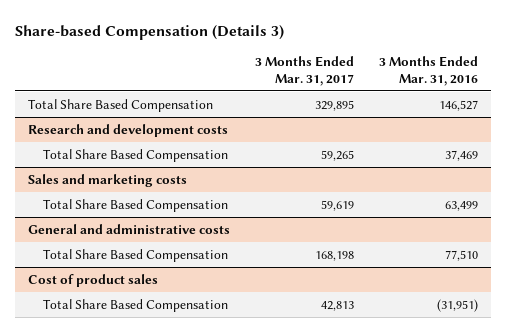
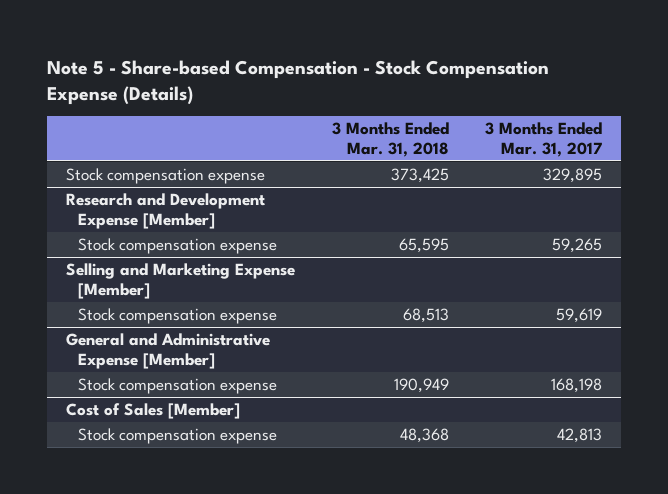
[14,24,284,40] Share-based Compensation (Details 3) -> [47,59,550,105] Note 5 - Share-based Compensation - Stock Compensation Expense (Details)
[379,56,479,86] 3 Months Ended Mar. 31, 2016 -> none
none -> [331,122,449,158] 3 Months Ended Mar. 31, 2018
[27,98,213,112] Total Share Based Compensation -> [65,167,265,184] Stock compensation expense
[27,123,228,137] Research and development costs -> [65,192,265,229] Research and Development Expense [Member]
[43,148,229,162] Total Share Based Compensation -> [78,237,278,254] Stock compensation expense
[27,173,187,187] Sales and marketing costs -> [65,262,295,299] Selling and Marketing Expense [Member]
[43,198,229,212] Total Share Based Compensation -> [78,307,278,324] Stock compensation expense
[27,223,230,234] General and administrative costs -> [65,332,270,369] General and Administrative Expense [Member]
[43,248,229,262] Total Share Based Compensation -> [78,377,278,394] Stock compensation expense
[27,273,158,287] Cost of product sales -> [65,402,240,419] Cost of Sales [Member]
[43,298,229,312] Total Share Based Compensation -> [78,427,278,444] Stock compensation expense

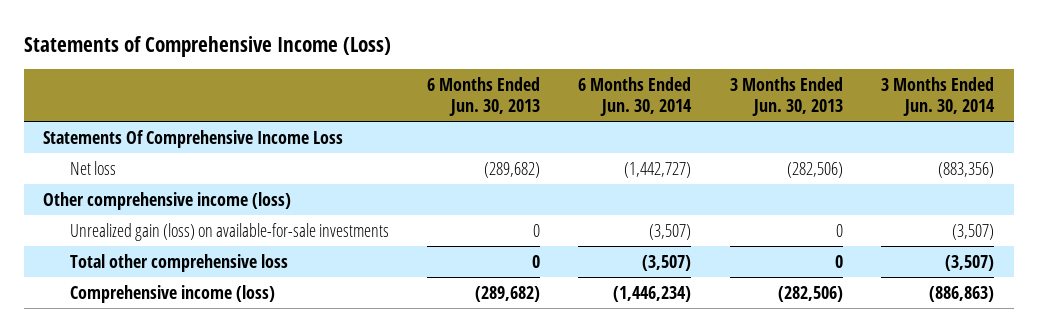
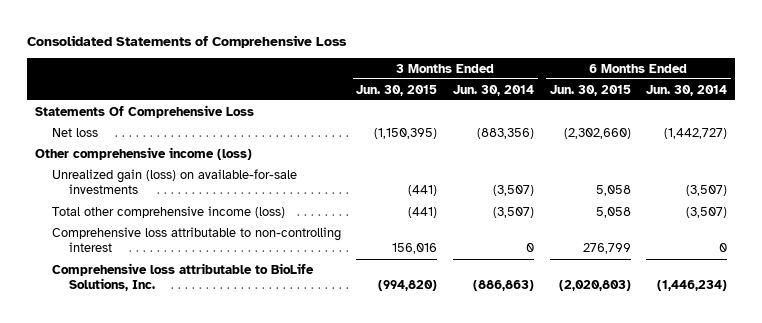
[24,35,392,57] Statements of Comprehensive Income (Loss) -> [26,34,347,48] Consolidated Statements of Comprehensive Loss
[427,76,541,117] 6 Months Ended Jun. 30, 2013 -> none
[729,76,843,117] 3 Months Ended Jun. 30, 2013 -> none
none -> [356,84,438,96] Jun. 30, 2015
none -> [549,84,631,96] Jun. 30, 2015
[43,129,344,148] Statements Of Comprehensive Income Loss -> [34,104,254,118] Statements Of Comprehensive Loss
[69,253,288,272] Total other comprehensive loss -> [51,205,285,218] Total other comprehensive income (loss)
none -> [51,226,341,253] Comprehensive loss attributable to non-controlling interest
[69,284,275,303] Comprehensive income (loss) -> [51,262,314,292] Comprehensive loss attributable to BioLife Solutions, Inc.

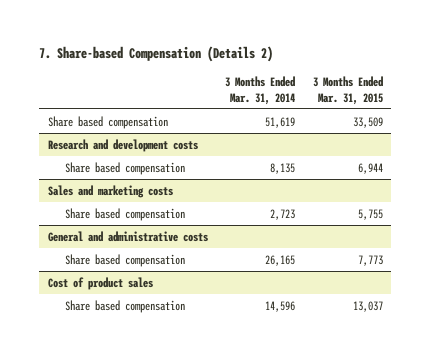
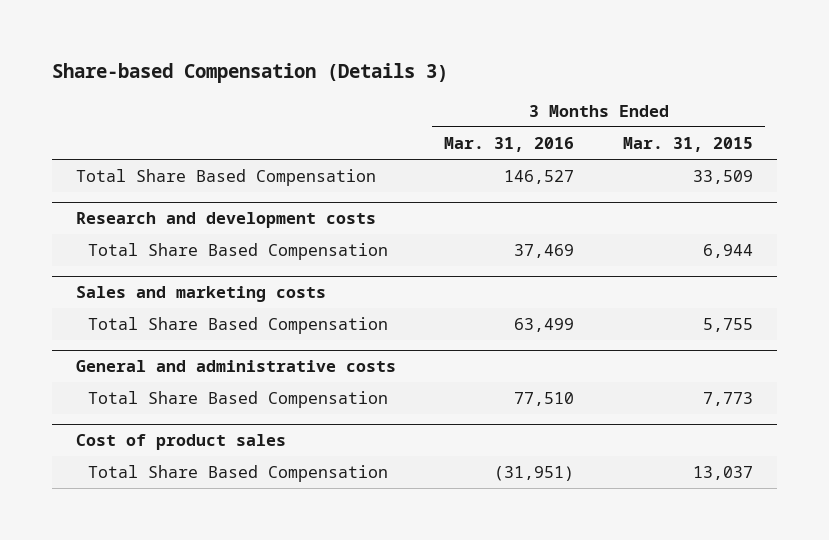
[39,46,274,63] 7. Share-based Compensation (Details 2) -> [51,62,448,83] Share-based Compensation (Details 3)
[225,76,296,105] 3 Months Ended Mar. 31, 2014 -> none
none -> [444,136,575,152] Mar. 31, 2016
[47,115,168,129] Share based compensation -> [76,169,377,187] Total Share Based Compensation
[65,161,186,175] Share based compensation -> [87,243,388,261] Total Share Based Compensation
[65,207,186,221] Share based compensation -> [87,317,388,335] Total Share Based Compensation
[65,253,186,267] Share based compensation -> [87,391,388,409] Total Share Based Compensation
[65,299,186,313] Share based compensation -> [87,465,388,483] Total Share Based Compensation

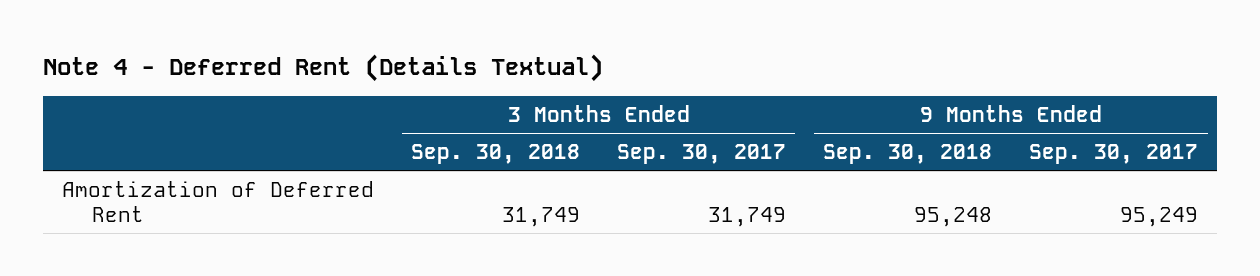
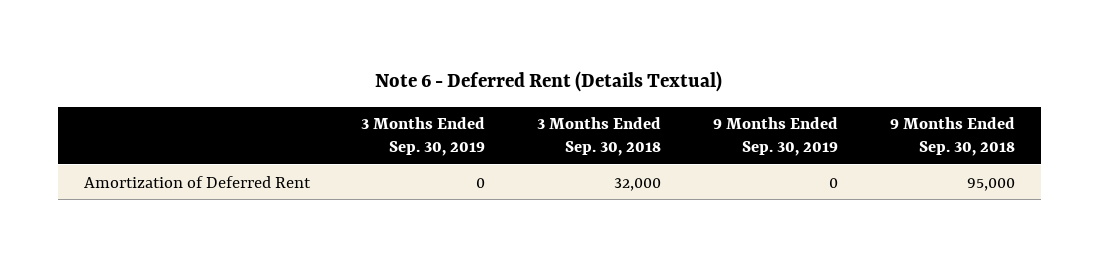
[43,54,604,83] Note 4 - Deferred Rent (Details Textual) -> [375,71,723,93] Note 6 - Deferred Rent (Details Textual)
[617,143,787,164] Sep. 30, 2017 -> none
[1029,143,1199,164] Sep. 30, 2017 -> none
none -> [361,117,486,157] 3 Months Ended Sep. 30, 2019
none -> [713,117,839,157] 9 Months Ended Sep. 30, 2019
[501,207,580,228] 31,749 -> [614,177,662,191] 32,000
[914,207,993,228] 95,248 -> [966,177,1015,191] 95,000

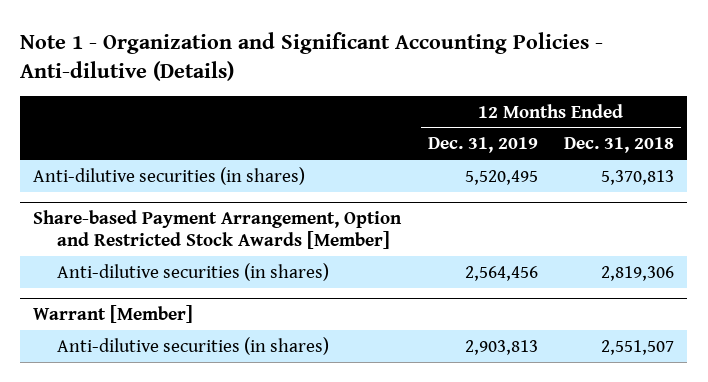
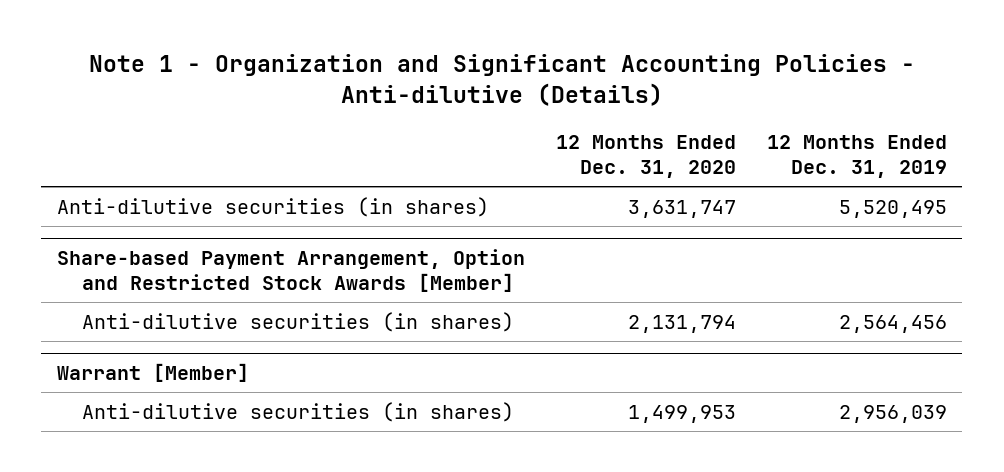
[564,137,675,154] Dec. 31, 2018 -> none
none -> [555,135,736,179] 12 Months Ended Dec. 31, 2020
[464,339,538,355] 2,903,813 -> [838,404,947,423] 2,956,039

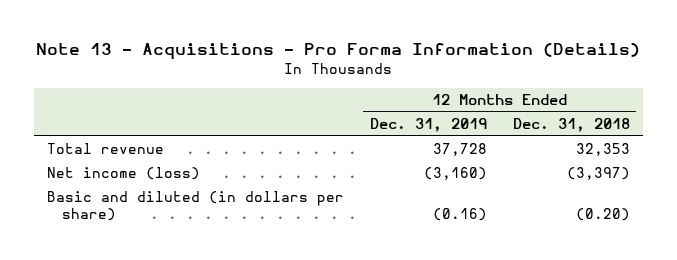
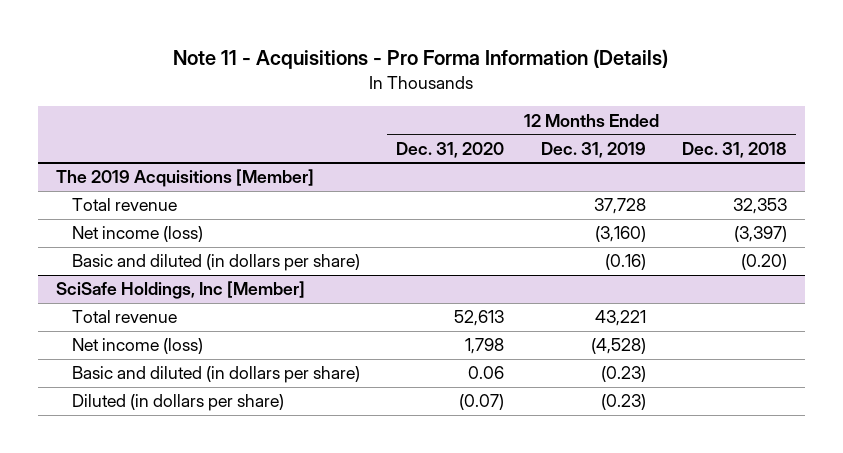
[36,43,641,61] Note 13 - Acquisitions - Pro Forma Information (Details) -> [173,48,669,69] Note 11 - Acquisitions - Pro Forma Information (Details)
none -> [396,141,505,158] Dec. 31, 2020
none -> [55,169,314,188] The 2019 Acquisitions [Member]
none -> [55,281,305,300] SciSafe Holdings, Inc [Member]
none -> [72,310,178,324] Total revenue
none -> [72,338,204,355] Net income (loss)
none -> [72,366,361,384] Basic and diluted (in dollars per share)
none -> [72,394,285,412] Diluted (in dollars per share)

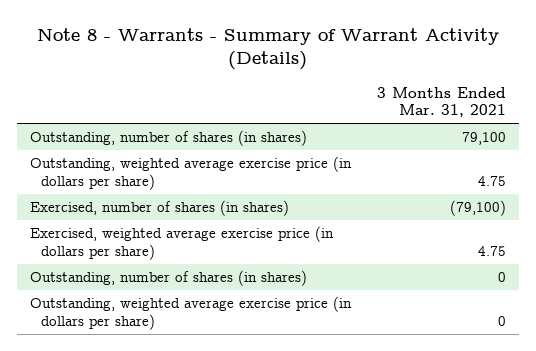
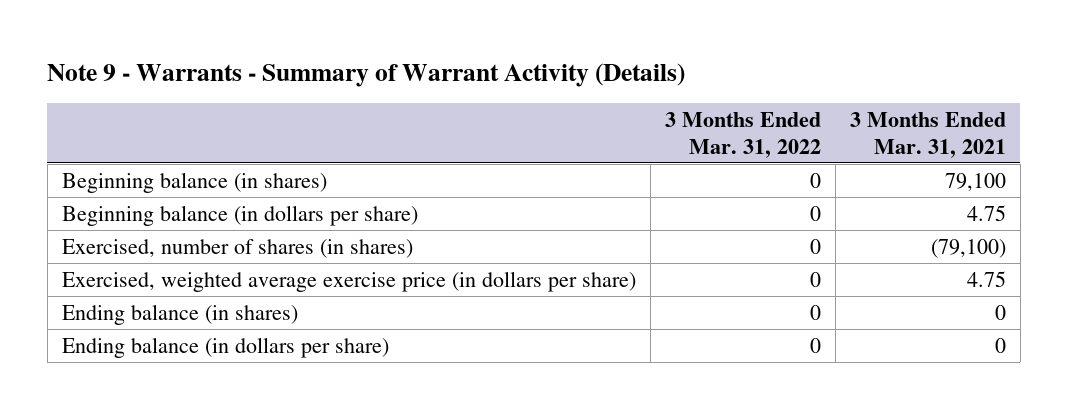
[37,27,500,71] Note 8 - Warrants - Summary of Warrant Activity (Details) -> [47,63,686,88] Note 9 - Warrants - Summary of Warrant Activity (Details)
none -> [664,112,821,158] 3 Months Ended Mar. 31, 2022
[30,130,308,147] Outstanding, number of shares (in shares) -> [61,171,327,193] Beginning balance (in shares)
[30,156,353,190] Outstanding, weighted average exercise price (in dollars per share) -> [61,204,418,226] Beginning balance (in dollars per share)
[30,270,308,287] Outstanding, number of shares (in shares) -> [61,303,298,325] Ending balance (in shares)
[30,296,353,330] Outstanding, weighted average exercise price (in dollars per share) -> [61,336,389,358] Ending balance (in dollars per share)

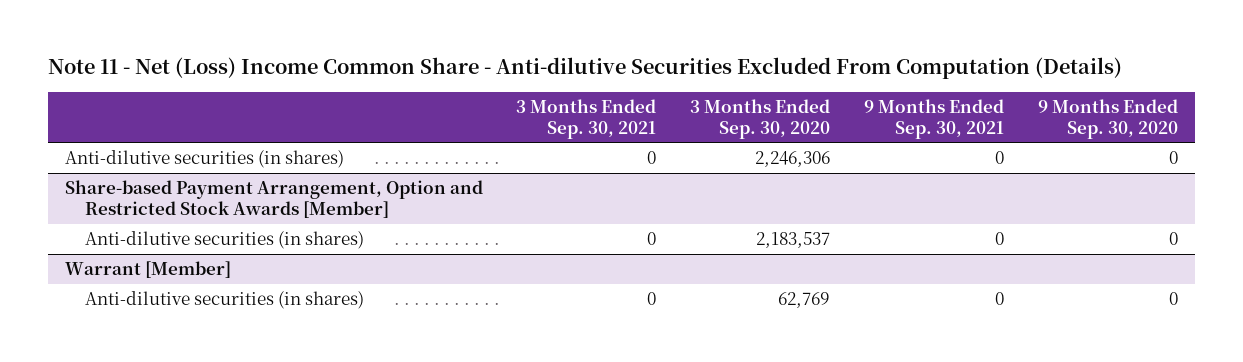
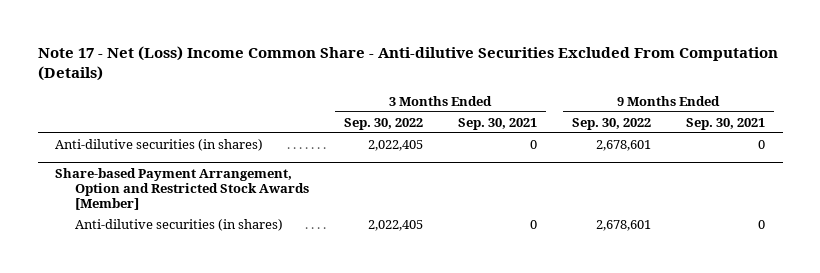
[47,57,1122,80] Note 11 - Net (Loss) Income Common Share - Anti-dilutive Securities Excluded From Computation (Details) -> [37,45,778,81] Note 17 - Net (Loss) Income Common Share - Anti-dilutive Securities Excluded From Computation (Details)
[690,98,831,139] 3 Months Ended Sep. 30, 2020 -> none
[1038,98,1179,139] 9 Months Ended Sep. 30, 2020 -> none
none -> [343,117,423,130] Sep. 30, 2022
none -> [571,117,651,130] Sep. 30, 2022
[64,261,231,279] Warrant [Member] -> none
[85,291,365,310] Anti-dilutive securities (in shares) -> none

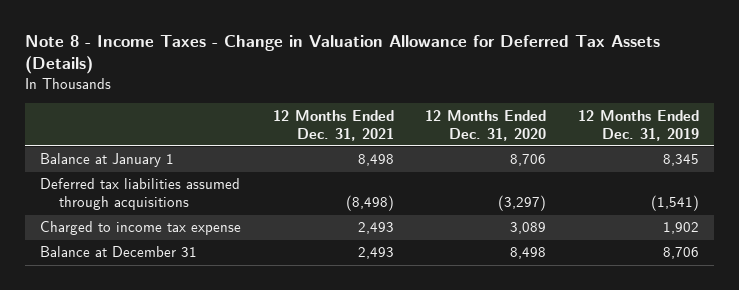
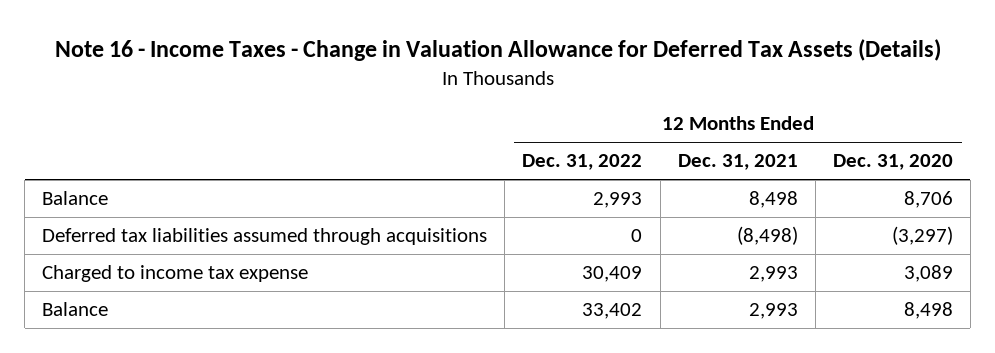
[24,34,660,75] Note 8 - Income Taxes - Change in Valuation Allowance for Deferred Tax Assets (Details) -> [54,38,941,61] Note 16 - Income Taxes - Change in Valuation Allowance for Deferred Tax Assets (Details)
[577,109,699,141] 12 Months Ended Dec. 31, 2019 -> none
none -> [522,154,643,171] Dec. 31, 2022
[40,153,175,168] Balance at January 1 -> [42,191,109,206] Balance
[357,222,394,235] 2,493 -> [748,266,798,283] 2,993
[40,246,198,258] Balance at December 31 -> [42,302,109,317] Balance
[357,247,394,260] 2,493 -> [748,303,798,320] 2,993

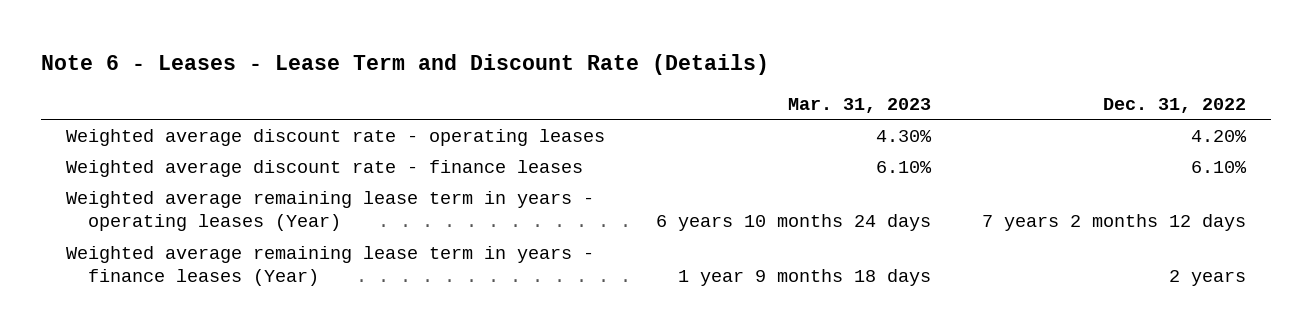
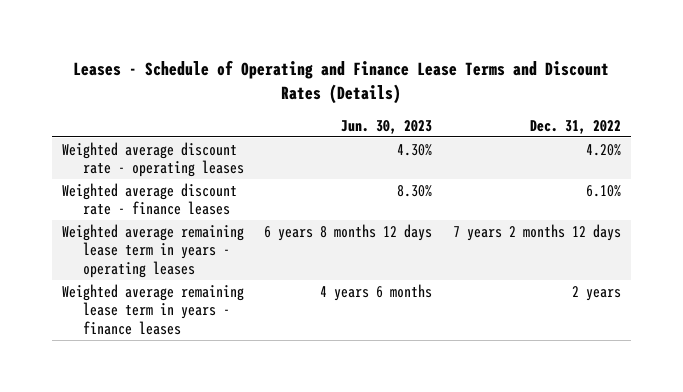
[40,53,769,75] Note 6 - Leases - Lease Term and Discount Rate (Details) -> [73,60,610,105] Leases - Schedule of Operating and Finance Lease Terms and Discount Rates (Details)
[787,97,931,113] Mar. 31, 2023 -> none
none -> [341,119,433,134] Jun. 30, 2023
[66,190,595,232] Weighted average remaining lease term in years - operating leases (Year) -> [61,223,244,278] Weighted average remaining lease term in years - operating leases
[66,245,595,287] Weighted average remaining lease term in years - finance leases (Year) -> [61,283,244,335] Weighted average remaining lease term in years - finance leases

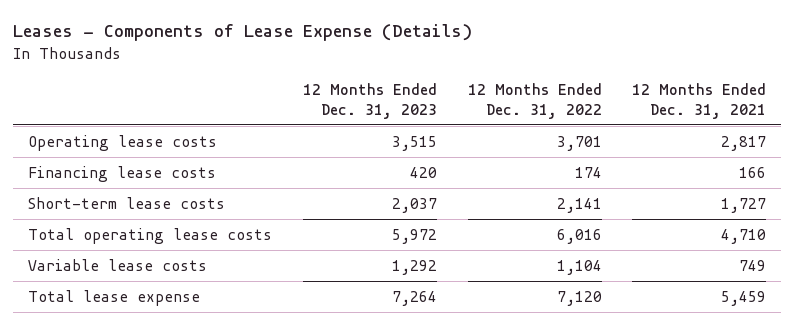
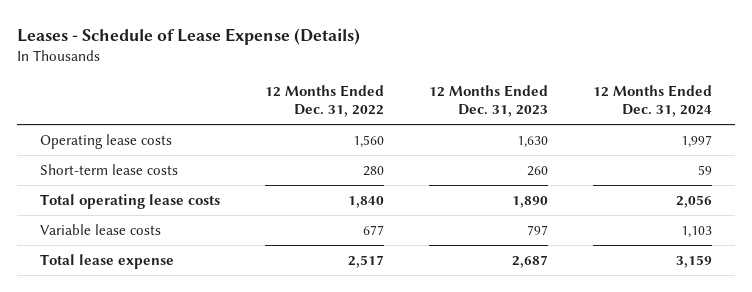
[13,24,473,42] Leases - Components of Lease Expense (Details) -> [17,27,361,45] Leases - Schedule of Lease Expense (Details)
[632,82,767,120] 12 Months Ended Dec. 31, 2021 -> none
none -> [593,85,713,118] 12 Months Ended Dec. 31, 2024
[28,165,217,182] Financing lease costs -> none
[391,135,437,151] 3,515 -> [517,135,549,148] 1,630
[556,135,602,151] 3,701 -> [353,134,385,148] 1,560
[391,197,437,213] 2,037 -> [527,165,549,176] 260
[556,197,602,213] 2,141 -> [363,165,385,176] 280
[391,228,437,244] 5,972 -> [512,195,549,208] 1,890
[556,228,602,244] 6,016 -> [348,195,385,208] 1,840
[391,259,437,275] 1,292 -> [527,224,549,235] 797
[556,259,602,275] 1,104 -> [363,224,385,235] 677
[391,290,437,306] 7,264 -> [512,254,549,268] 2,687
[556,290,602,306] 7,120 -> [348,254,385,268] 2,517

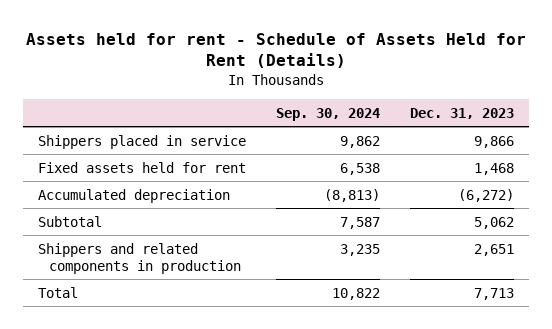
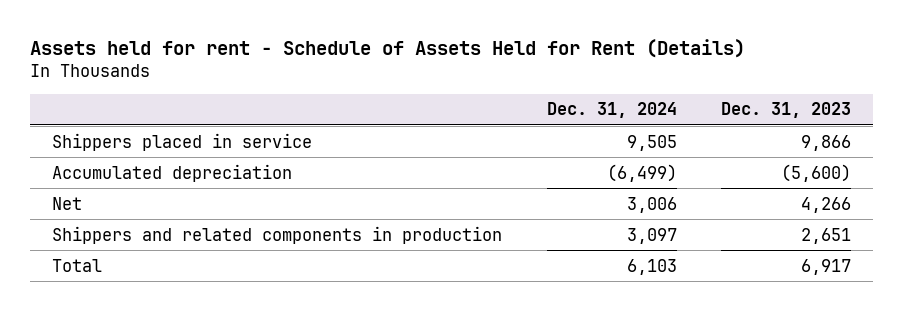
[276,107,381,121] Sep. 30, 2024 -> none
none -> [546,102,677,119] Dec. 31, 2024
[38,161,247,173] Fixed assets held for rent -> none
[38,215,103,227] Subtotal -> none
[458,188,515,202] (6,272) -> [780,163,851,182] (5,600)
none -> [52,196,83,210] Net
[474,287,515,300] 7,713 -> [800,258,851,275] 6,917

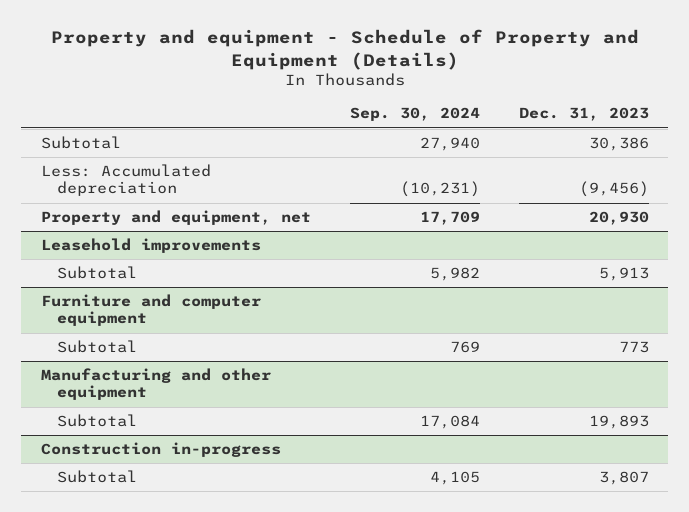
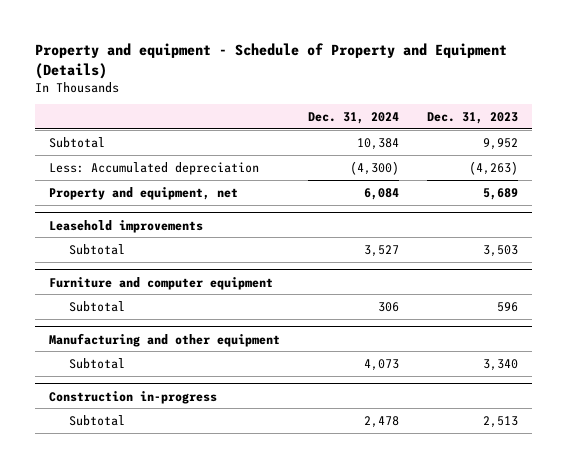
[349,107,480,122] Sep. 30, 2024 -> none
none -> [308,112,400,125] Dec. 31, 2024
[588,137,649,152] 30,386 -> [483,137,519,150] 9,952
[578,181,649,198] (9,456) -> [469,160,519,175] (4,263)
[588,211,649,226] 20,930 -> [483,187,519,200] 5,689
[598,267,649,282] 5,913 -> [483,244,519,257] 3,503
[618,341,649,354] 773 -> [497,301,519,312] 596
[588,415,649,430] 19,893 -> [483,358,519,371] 3,340
[598,471,649,486] 3,807 -> [483,415,519,428] 2,513

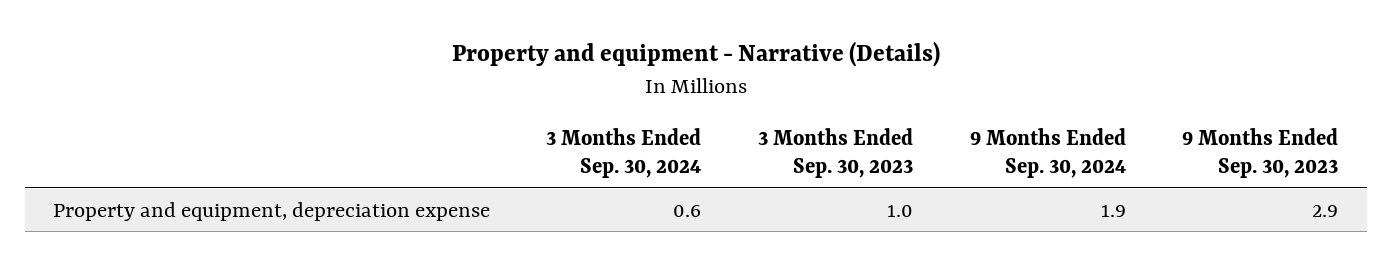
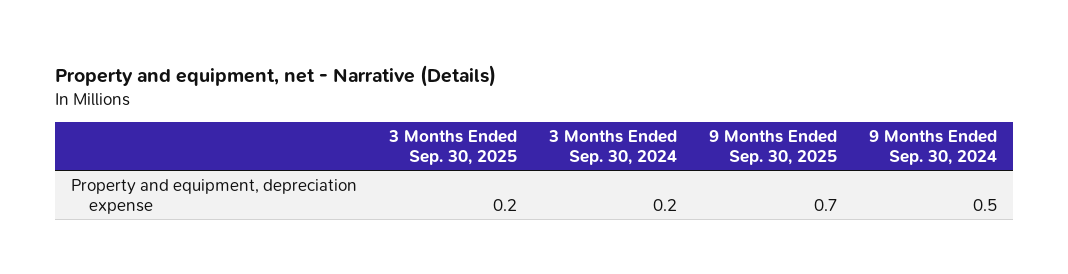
[451,41,940,68] Property and equipment - Narrative (Details) -> [55,64,497,87] Property and equipment, net - Narrative (Details)
[758,127,914,179] 3 Months Ended Sep. 30, 2023 -> none
[1182,127,1339,179] 9 Months Ended Sep. 30, 2023 -> none
none -> [388,129,518,166] 3 Months Ended Sep. 30, 2025
none -> [709,129,838,166] 9 Months Ended Sep. 30, 2025
[673,204,702,217] 0.6 -> [653,199,678,212] 0.2
[1100,204,1126,217] 1.9 -> [973,199,998,212] 0.5

